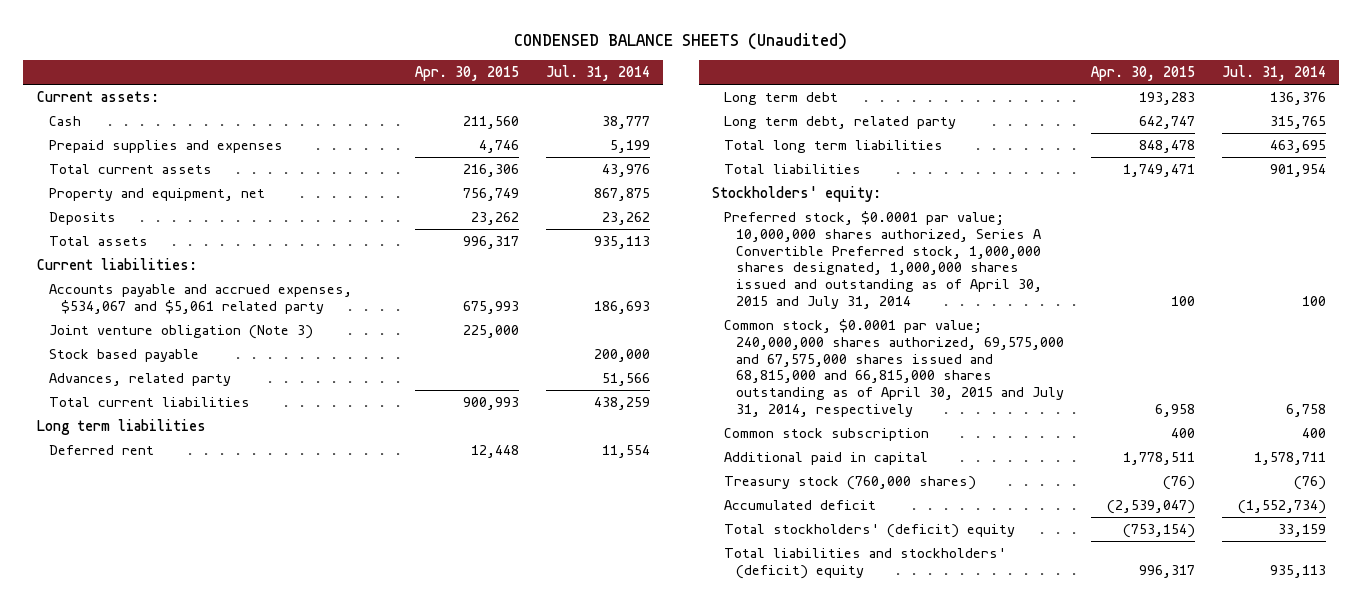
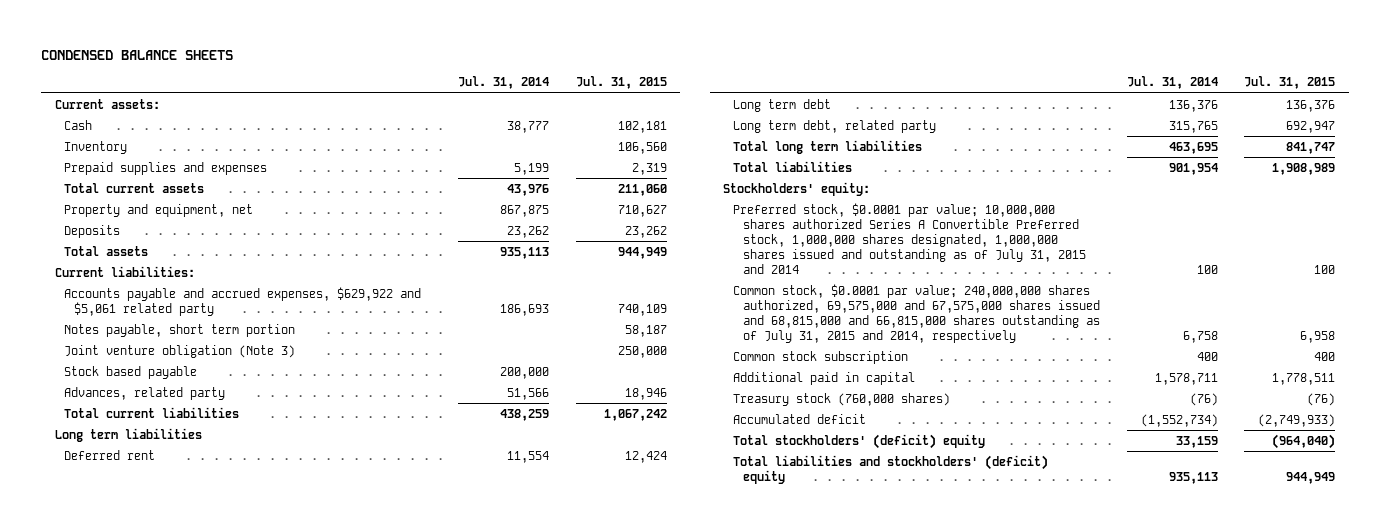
[514,32,848,50] CONDENSED BALANCE SHEETS (Unaudited) -> [41,49,234,60] CONDENSED BALANCE SHEETS
[415,65,520,81] Apr. 30, 2015 -> none
none -> [575,76,667,90] Jul. 31, 2015
none -> [64,140,128,154] Inventory
[48,284,352,314] Accounts payable and accrued expenses, $534,067 and $5,061 related party -> [64,286,422,316] Accounts payable and accrued expenses, $629,922 and $5,061 related party
none -> [64,323,296,337] Notes payable, short term portion
[724,211,1043,309] Preferred stock, $0.0001 par value; 10,000,000 shares authorized, Series A Convertible Preferred stock, 1,000,000 shares designated, 1,000,000 shares issued and outstanding as of April 30, 2015 and July 31, 2014 -> [733,202,1086,275] Preferred stock, $0.0001 par value; 10,000,000 shares authorized Series A Convertible Preferred stock, 1,000,000 shares designated, 1,000,000 shares issued and outstanding as of July 31, 2015 and 2014
[724,319,1065,417] Common stock, $0.0001 par value; 240,000,000 shares authorized, 69,575,000 and 67,575,000 shares issued and 68,815,000 and 66,815,000 shares outstanding as of April 30, 2015 and July 31, 2014, respectively -> [733,283,1100,343] Common stock, $0.0001 par value; 240,000,000 shares authorized, 69,575,000 and 67,575,000 shares issued and 68,815,000 and 66,815,000 shares outstanding as of July 31, 2015 and 2014, respectively

